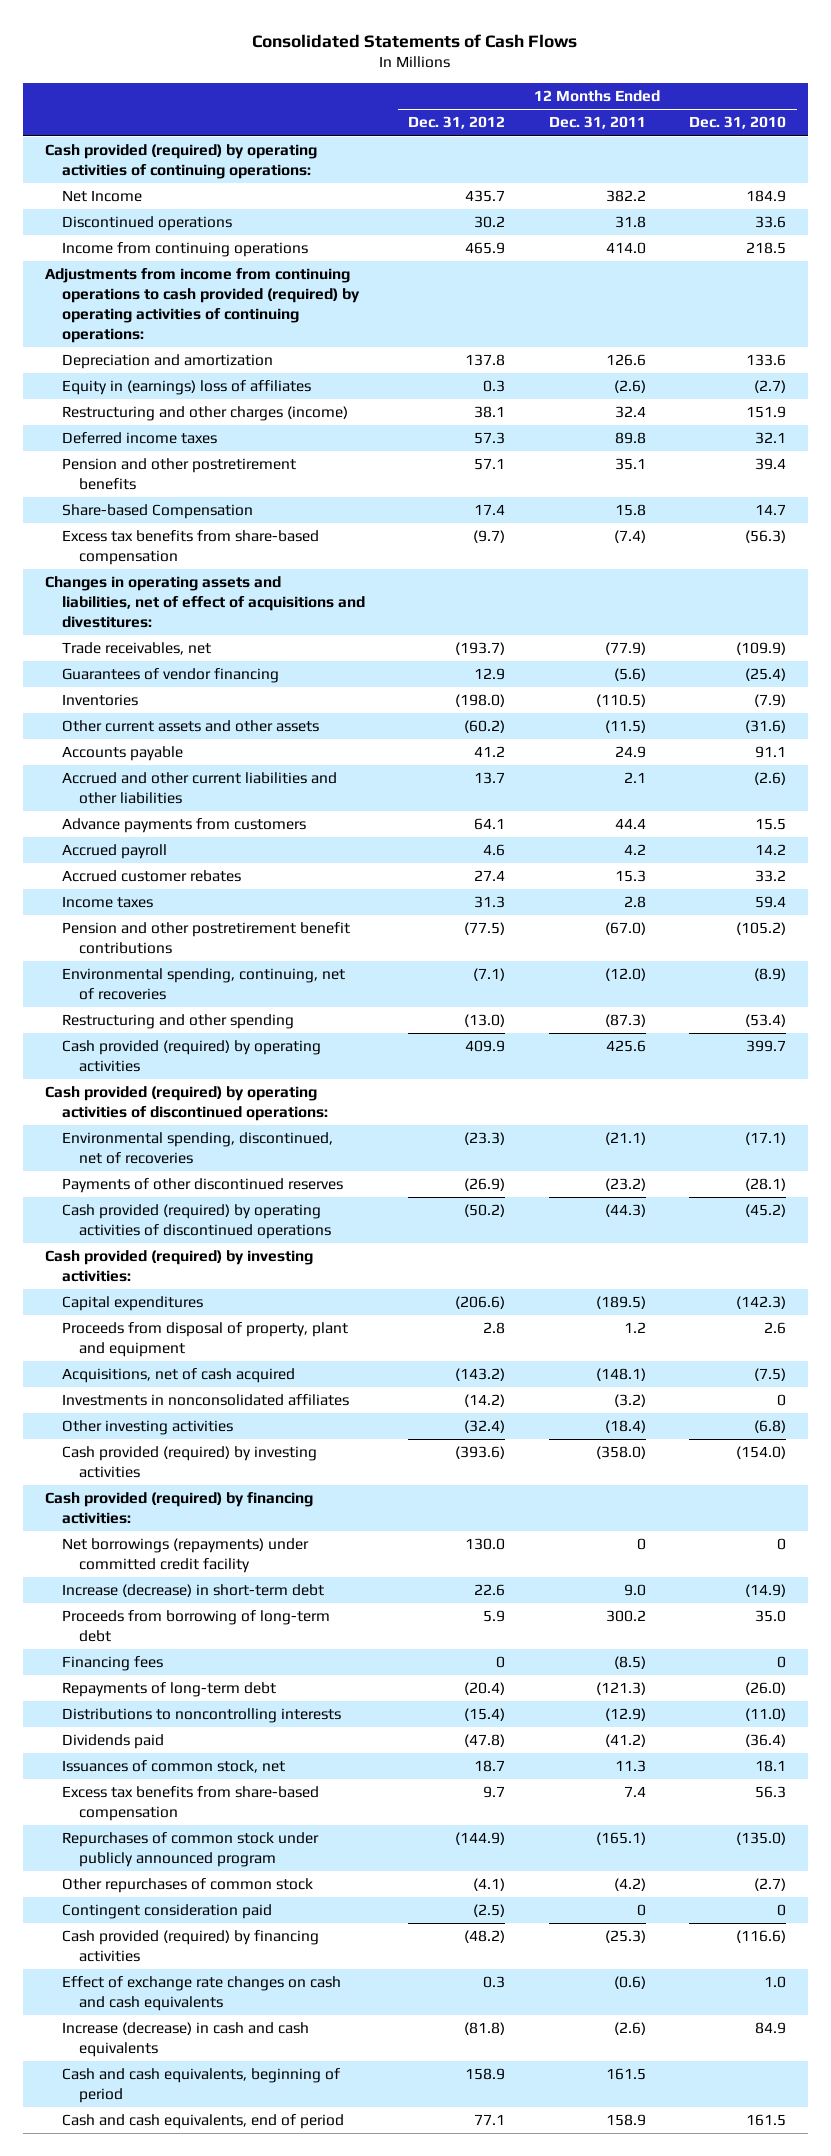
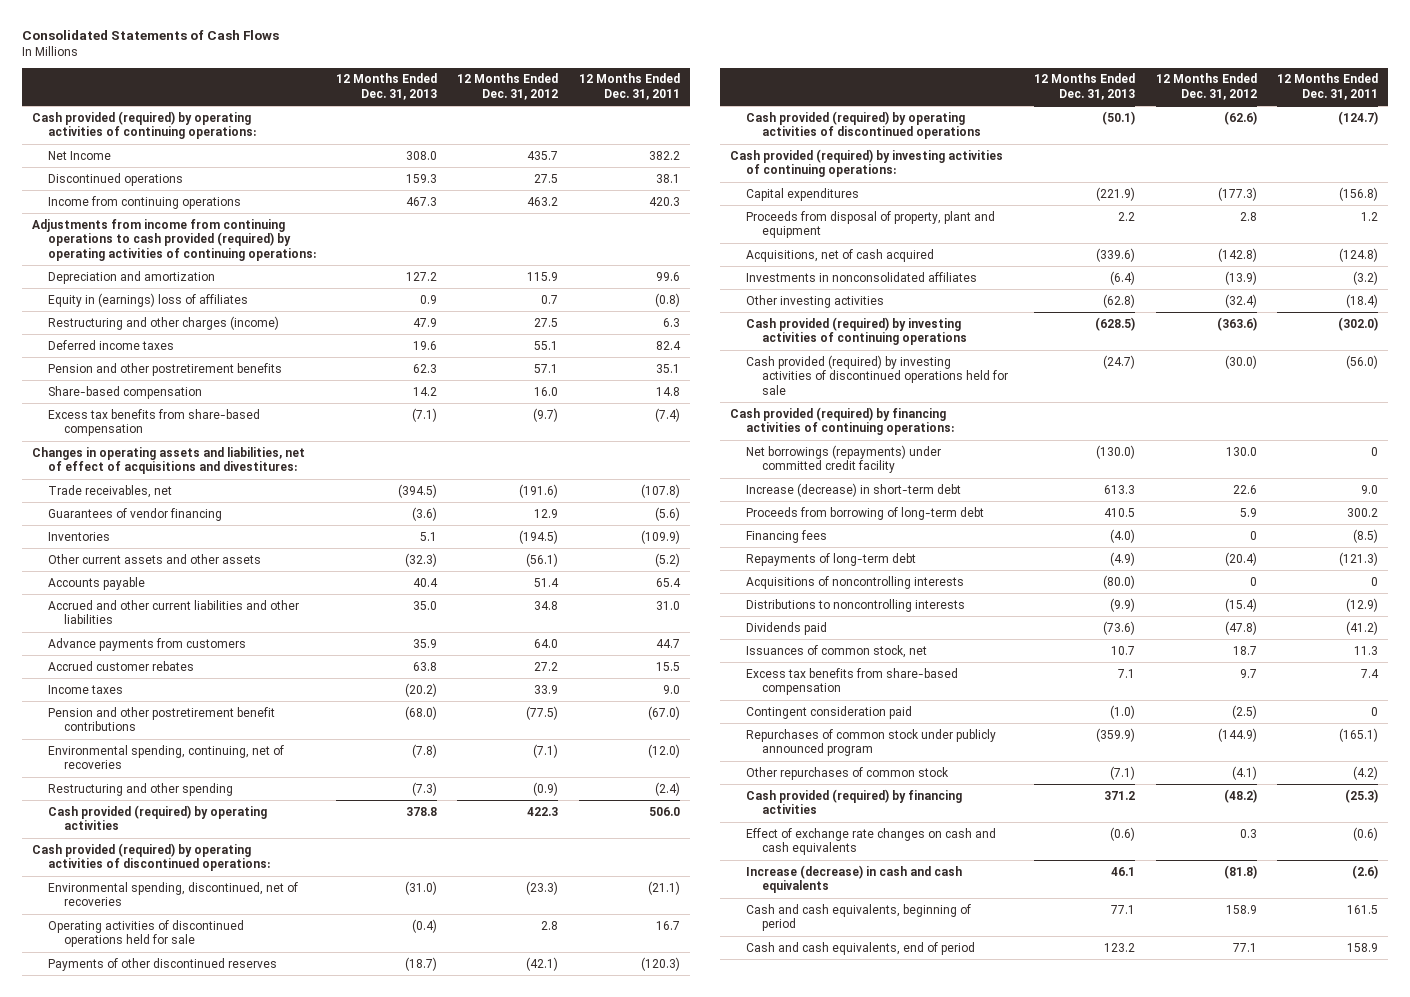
[689,116,787,130] Dec. 31, 2010 -> none
none -> [336,73,438,101] 12 Months Ended Dec. 31, 2013
[474,216,506,229] 30.2 -> [534,173,559,183] 27.5
[614,216,646,229] 31.8 -> [655,173,680,183] 38.1
[465,242,506,255] 465.9 -> [527,196,559,206] 463.2
[605,242,646,255] 414.0 -> [648,196,680,206] 420.3
[465,354,506,367] 137.8 -> [527,271,559,281] 115.9
[605,354,646,367] 126.6 -> [655,271,680,281] 99.6
[483,380,506,393] 0.3 -> [541,294,559,304] 0.7
[613,380,646,394] (2.6) -> [654,292,680,307] (0.8)
[474,406,506,419] 38.1 -> [534,317,559,327] 27.5
[614,406,646,419] 32.4 -> [662,317,680,327] 6.3
[474,432,506,445] 57.3 -> [534,340,559,350] 55.1
[614,432,646,445] 89.8 -> [655,340,681,350] 82.4
[62,504,254,520] Share-based Compensation -> [47,385,202,399] Share-based compensation
[474,504,506,516] 17.4 -> [534,386,559,396] 16.0
[614,504,646,517] 15.8 -> [655,386,680,396] 14.8
[455,642,506,656] (193.7) -> [519,483,559,498] (191.6)
[604,642,646,656] (77.9) -> [640,483,680,498] (107.8)
[62,844,168,860] Accrued payroll -> none
[455,694,506,708] (198.0) -> [519,529,559,544] (194.5)
[595,694,646,708] (110.5) -> [640,529,680,544] (109.9)
[464,720,506,734] (60.2) -> [526,552,559,567] (56.1)
[604,720,646,734] (11.5) -> [654,552,680,567] (5.2)
[474,746,506,758] 41.2 -> [534,577,560,587] 51.4
[614,746,646,759] 24.9 -> [655,577,681,587] 65.4
[474,772,506,785] 13.7 -> [534,600,559,610] 34.8
[623,772,646,784] 2.1 -> [655,600,680,610] 31.0
[474,818,506,831] 64.1 -> [534,638,559,648] 64.0
[614,818,646,830] 44.4 -> [655,638,680,648] 44.7
[474,870,506,882] 27.4 -> [534,661,559,671] 27.2
[614,870,646,883] 15.3 -> [655,661,680,671] 15.5
[474,896,506,909] 31.3 -> [534,684,559,694] 33.9
[623,896,646,909] 2.8 -> [662,684,680,694] 9.0
[464,1014,506,1028] (13.0) -> [533,781,559,796] (0.9)
[604,1014,646,1028] (87.3) -> [654,781,680,796] (2.4)
[465,1040,506,1053] 409.9 -> [527,806,559,816] 422.3
[605,1040,646,1053] 425.6 -> [648,806,680,816] 506.0
none -> [47,919,244,948] Operating activities of discontinued operations held for sale
[464,1178,506,1192] (26.9) -> [526,956,559,971] (42.1)
[604,1178,646,1192] (23.2) -> [640,956,680,971] (120.3)
[464,1204,506,1218] (50.2) -> [1223,110,1257,125] (62.6)
[604,1204,646,1218] (44.3) -> [1337,110,1378,125] (124.7)
[44,1250,313,1283] Cash provided (required) by investing activities: -> [729,148,1003,178] Cash provided (required) by investing activities of continuing operations:
[455,1296,506,1310] (206.6) -> [1217,186,1257,201] (177.3)
[595,1296,646,1310] (189.5) -> [1338,186,1378,201] (156.8)
[455,1368,506,1382] (143.2) -> [1217,247,1257,262] (142.8)
[595,1368,646,1382] (148.1) -> [1338,247,1378,262] (124.8)
[464,1394,506,1408] (14.2) -> [1224,270,1257,285] (13.9)
[62,1446,318,1479] Cash provided (required) by investing activities -> [745,316,967,346] Cash provided (required) by investing activities of continuing operations
[455,1446,506,1460] (393.6) -> [1216,316,1257,331] (363.6)
[595,1446,646,1460] (358.0) -> [1337,316,1378,331] (302.0)
none -> [745,354,1008,396] Cash provided (required) by investing activities of discontinued operations held for sale
[44,1492,313,1525] Cash provided (required) by financing activities: -> [729,406,954,436] Cash provided (required) by financing activities of continuing operations:
none -> [745,575,964,589] Acquisitions of noncontrolling interests
[62,1904,273,1920] Contingent consideration paid -> [745,705,912,719] Contingent consideration paid

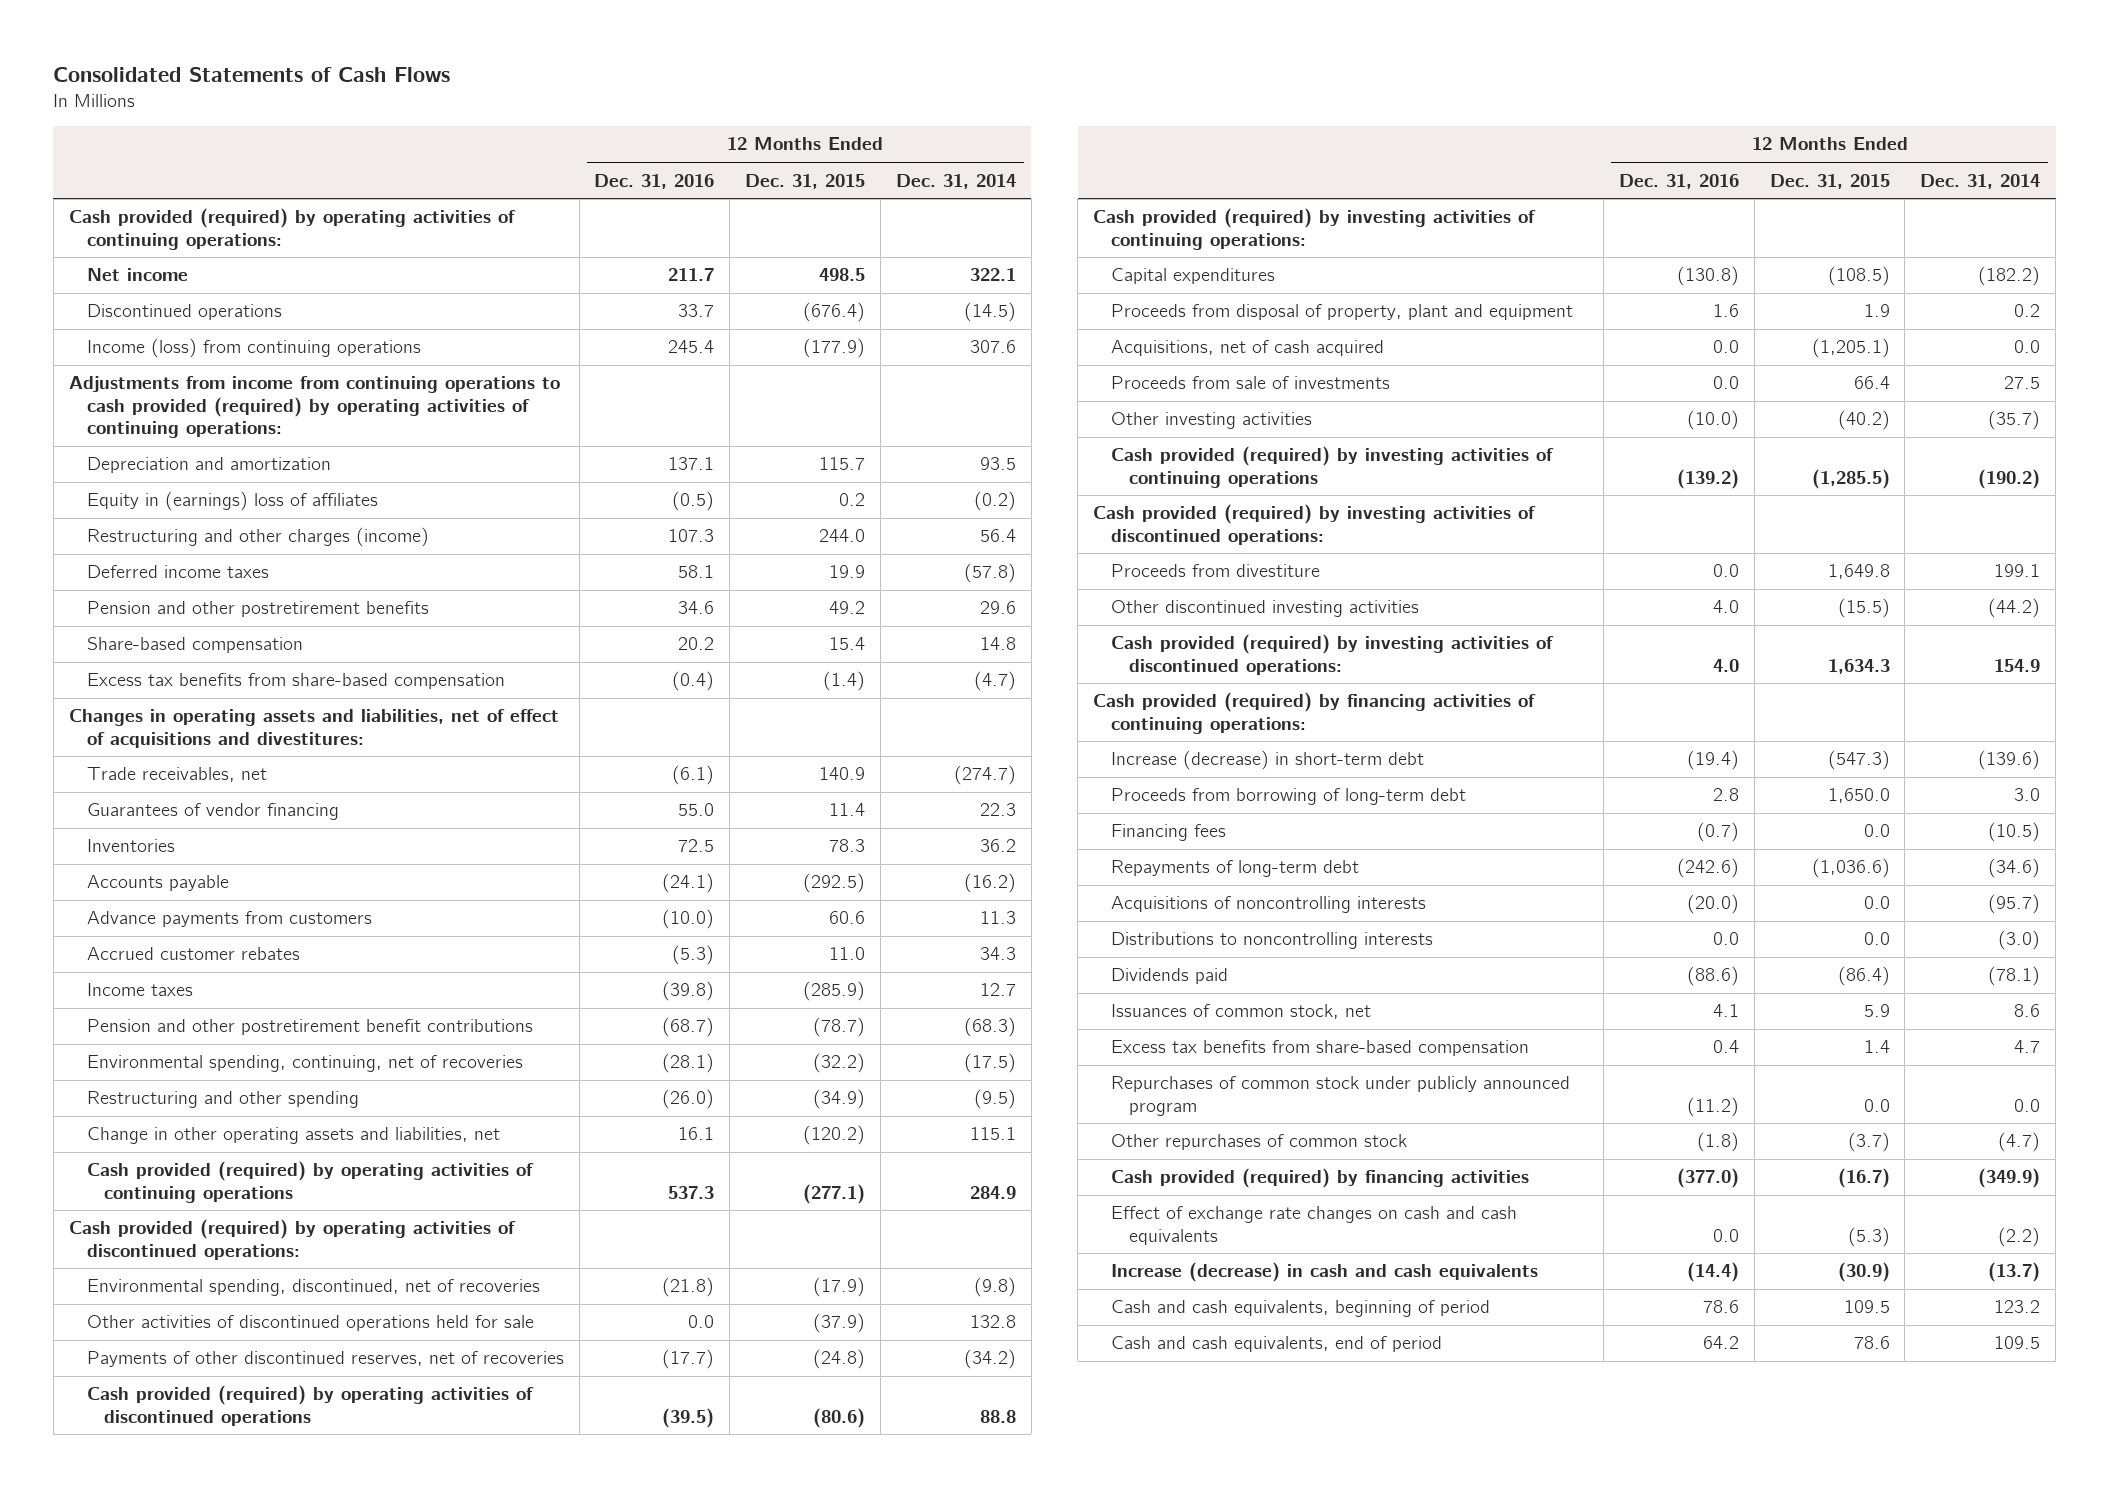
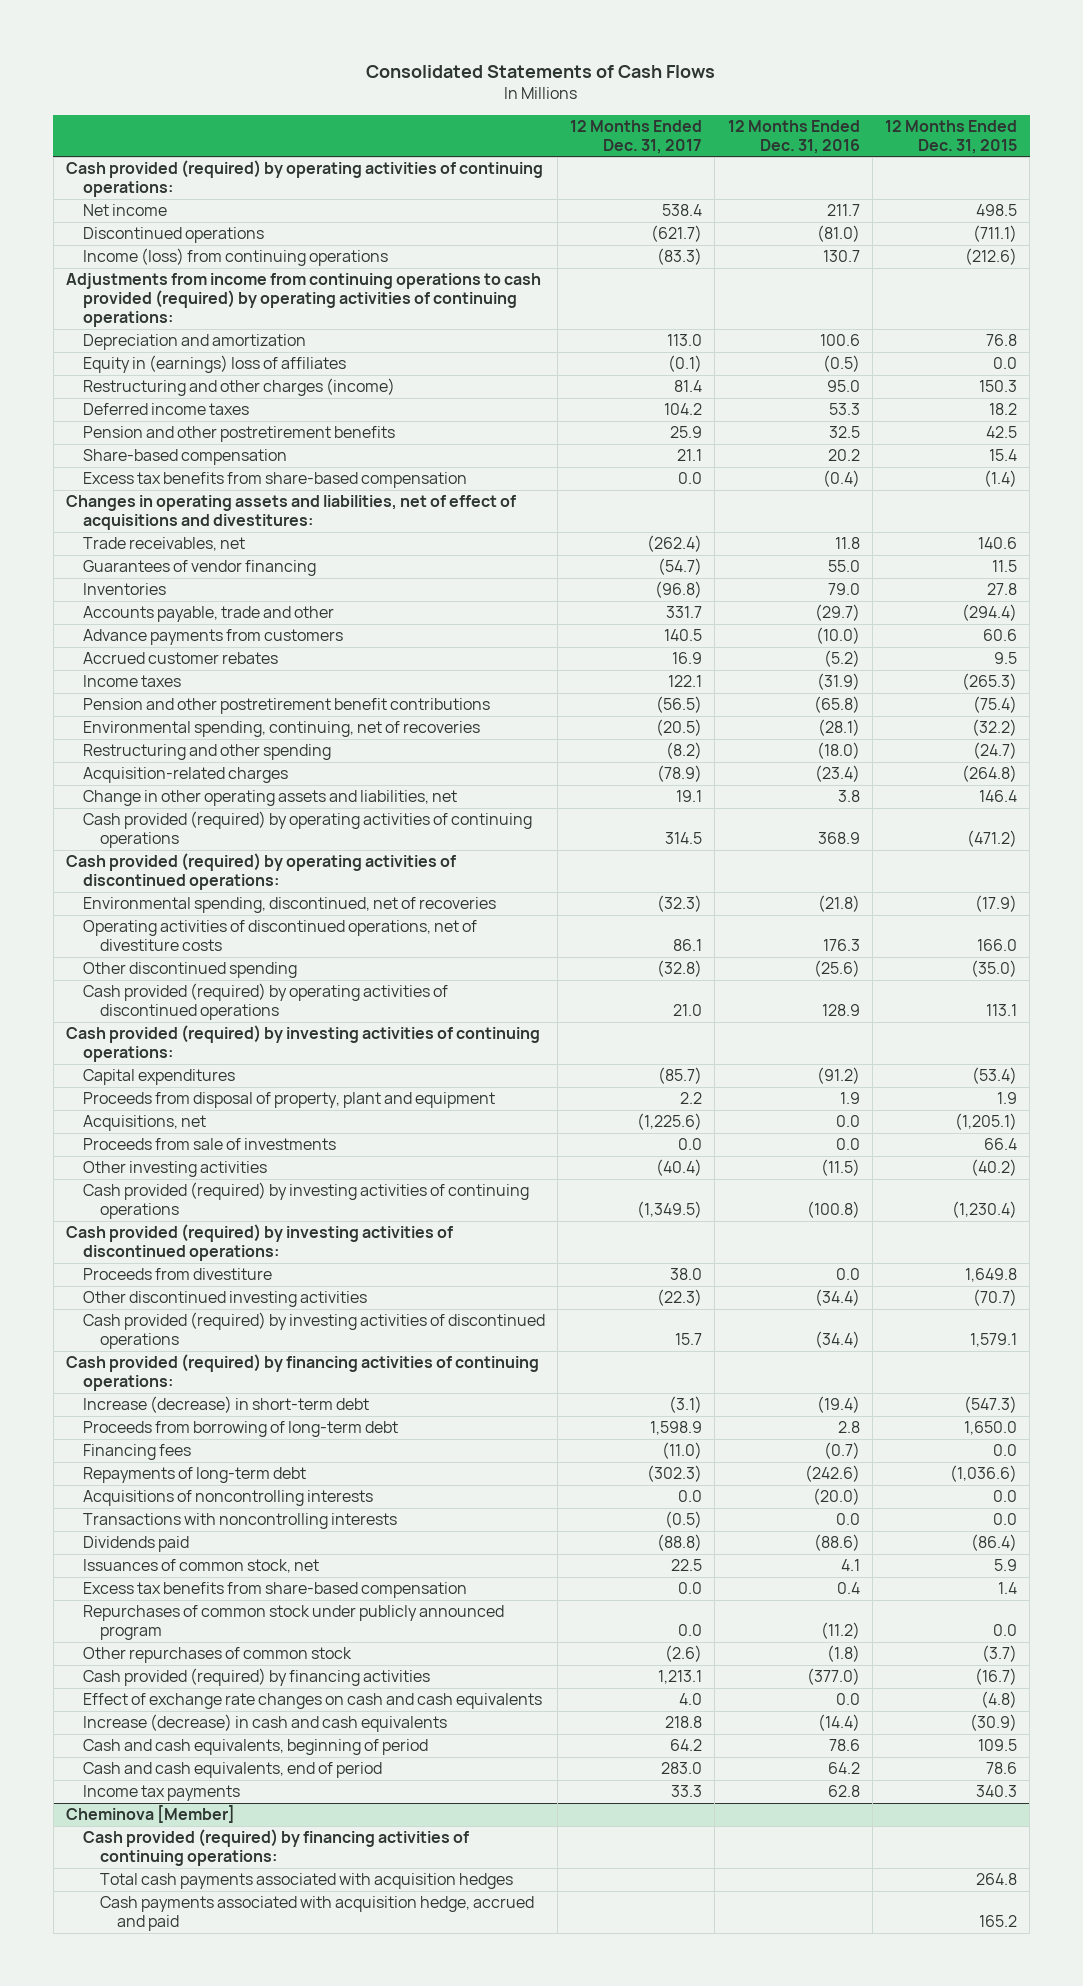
[895,173,1016,189] Dec. 31, 2014 -> none
none -> [570,119,703,154] 12 Months Ended Dec. 31, 2017
[678,304,715,318] 33.7 -> [816,225,860,243] (81.0)
[803,302,866,323] (676.4) -> [973,225,1018,243] (711.1)
[668,340,715,354] 245.4 -> [822,250,860,263] 130.7
[803,338,866,359] (177.9) -> [965,248,1018,266] (212.6)
[668,457,715,471] 137.1 -> [819,334,860,347] 100.6
[819,457,866,471] 115.7 -> [986,334,1018,347] 76.8
[839,493,866,507] 0.2 -> [993,357,1018,370] 0.0
[668,529,715,543] 107.3 -> [826,380,860,393] 95.0
[819,529,866,543] 244.0 -> [979,380,1018,393] 150.3
[678,565,715,579] 58.1 -> [828,403,860,416] 53.3
[829,565,866,579] 19.9 -> [989,403,1018,416] 18.2
[678,601,715,615] 34.6 -> [828,426,860,439] 32.5
[829,601,866,615] 49.2 -> [986,426,1018,439] 42.5
[672,765,715,786] (6.1) -> [834,537,860,550] 11.8
[819,767,866,781] 140.9 -> [978,537,1018,550] 140.6
[829,803,866,817] 11.4 -> [992,560,1018,573] 11.5
[678,839,715,853] 72.5 -> [827,583,860,596] 79.0
[829,839,866,853] 78.3 -> [987,583,1018,596] 27.8
[86,875,229,892] Accounts payable -> [82,606,334,623] Accounts payable, trade and other
[662,873,715,894] (24.1) -> [814,604,860,622] (29.7)
[803,873,866,894] (292.5) -> [962,604,1018,622] (294.4)
[672,945,715,966] (5.3) -> [823,650,860,668] (5.2)
[829,947,866,961] 11.0 -> [994,652,1018,665] 9.5
[662,981,715,1002] (39.8) -> [816,673,860,691] (31.9)
[803,981,866,1002] (285.9) -> [962,673,1018,691] (265.3)
[662,1017,715,1038] (68.7) -> [813,696,860,714] (65.8)
[813,1017,866,1038] (78.7) -> [973,696,1018,714] (75.4)
[662,1089,715,1110] (26.0) -> [816,742,860,760] (18.0)
[813,1089,866,1110] (34.9) -> [973,742,1018,760] (24.7)
none -> [82,767,288,784] Acquisition-related charges
[678,1127,715,1141] 16.1 -> [837,790,860,803] 3.8
[803,1125,866,1146] (120.2) -> [979,790,1018,803] 146.4
[668,1185,715,1199] 537.3 -> [817,832,860,845] 368.9
[803,1183,866,1204] (277.1) -> [967,830,1018,848] (471.2)
[86,1315,534,1332] Other activities of discontinued operations held for sale -> [82,920,477,952] Operating activities of discontinued operations, net of divestiture costs
[688,1315,715,1329] 0.0 -> [822,939,860,952] 176.3
[813,1313,866,1334] (37.9) -> [977,939,1018,952] 166.0
[86,1351,564,1368] Payments of other discontinued reserves, net of recoveries -> [82,962,297,979] Other discontinued spending
[662,1349,715,1370] (17.7) -> [813,960,860,978] (25.6)
[813,1349,866,1370] (24.8) -> [971,960,1018,978] (35.0)
[662,1407,715,1428] (39.5) -> [821,1004,860,1017] 128.9
[813,1407,866,1428] (80.6) -> [986,1004,1018,1017] 113.1
[1676,266,1739,287] (130.8) -> [816,1067,860,1085] (91.2)
[1827,266,1890,287] (108.5) -> [972,1067,1018,1085] (53.4)
[1712,304,1739,318] 1.6 -> [839,1092,860,1105] 1.9
[1110,340,1384,357] Acquisitions, net of cash acquired -> [82,1115,206,1132] Acquisitions, net
[1686,410,1739,431] (10.0) -> [820,1159,860,1177] (11.5)
[1676,468,1739,489] (139.2) -> [806,1201,860,1219] (100.8)
[1811,468,1890,489] (1,285.5) -> [952,1201,1018,1219] (1,230.4)
[1712,600,1739,614] 4.0 -> [814,1289,860,1307] (34.4)
[1837,598,1890,619] (15.5) -> [973,1289,1018,1307] (70.7)
[1110,634,1554,675] Cash provided (required) by investing activities of discontinued operations: -> [82,1312,545,1350] Cash provided (required) by investing activities of discontinued operations
[1712,658,1739,672] 4.0 -> [814,1331,860,1349] (34.4)
[1827,658,1890,674] 1,634.3 -> [970,1333,1018,1348] 1,579.1
[1110,932,1433,950] Distributions to noncontrolling interests -> [82,1513,397,1530] Transactions with noncontrolling interests
[1847,1226,1890,1247] (5.3) -> [981,1691,1018,1709] (4.8)
none -> [82,1785,240,1802] Income tax payments
none -> [65,1805,235,1824] Cheminova [Member]
none -> [82,1829,469,1867] Cash provided (required) by financing activities of continuing operations:
none -> [100,1873,514,1890] Total cash payments associated with acquisition hedges
none -> [100,1896,535,1932] Cash payments associated with acquisition hedge, accrued and paid

